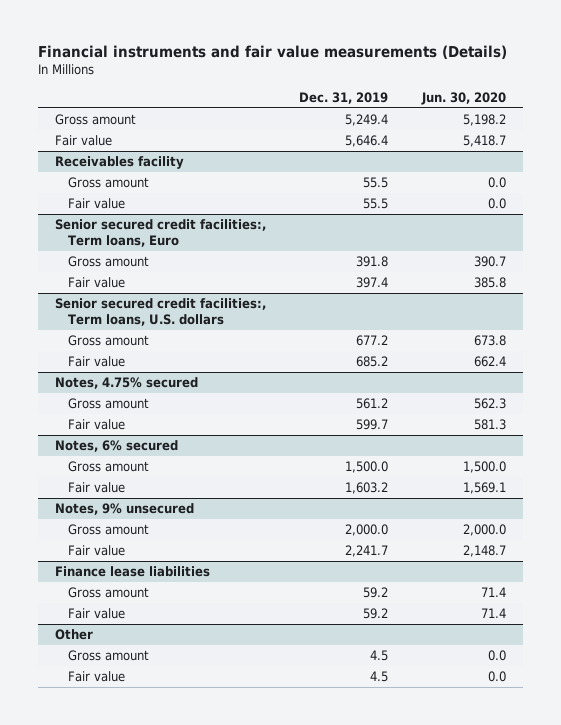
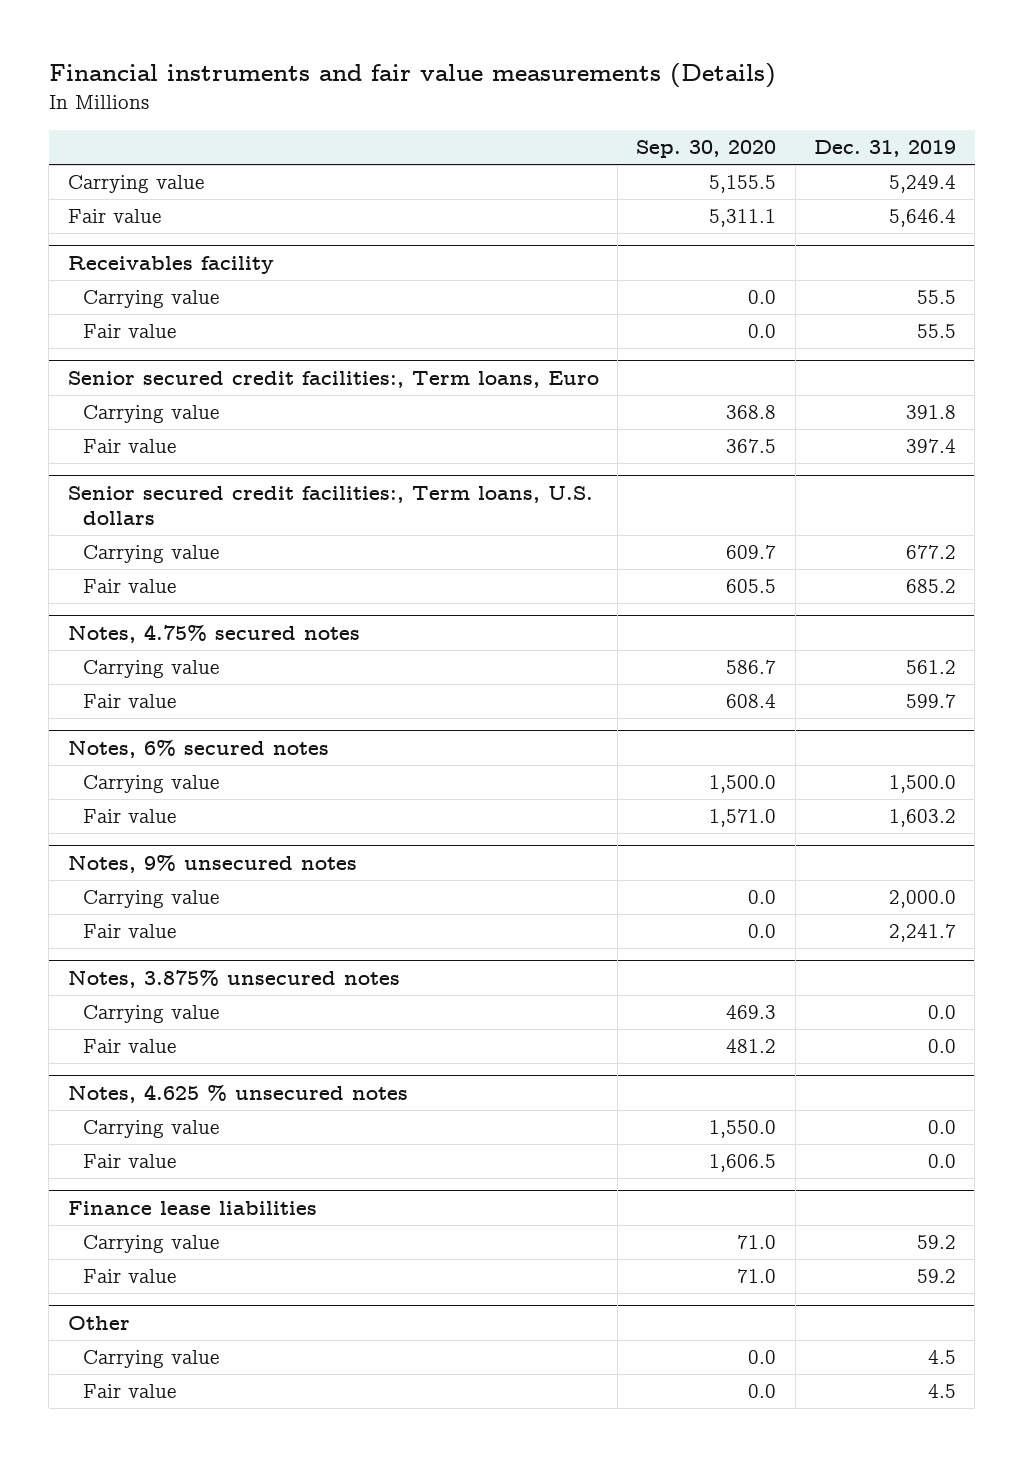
[421,91,507,105] Jun. 30, 2020 -> none
none -> [636,140,777,159] Sep. 30, 2020
[54,114,136,126] Gross amount -> [67,175,204,194] Carrying value
[68,177,150,189] Gross amount -> [82,290,219,309] Carrying value
[68,256,150,268] Gross amount -> [82,405,219,424] Carrying value
[68,335,150,347] Gross amount -> [82,545,219,564] Carrying value
[54,377,198,390] Notes, 4.75% secured -> [67,623,360,643] Notes, 4.75% secured notes
[68,398,150,410] Gross amount -> [82,660,219,679] Carrying value
[54,440,178,453] Notes, 6% secured -> [67,739,329,758] Notes, 6% secured notes
[68,461,150,473] Gross amount -> [82,775,219,794] Carrying value
[54,503,194,516] Notes, 9% unsecured -> [67,854,357,873] Notes, 9% unsecured notes
[68,524,150,536] Gross amount -> [82,890,219,909] Carrying value
none -> [67,969,400,988] Notes, 3.875% unsecured notes
none -> [82,1005,219,1024] Carrying value
none -> [82,1039,176,1054] Fair value
none -> [67,1083,408,1103] Notes, 4.625 % unsecured notes
none -> [82,1120,219,1139] Carrying value
none -> [82,1154,176,1169] Fair value
[68,587,150,599] Gross amount -> [82,1235,219,1254] Carrying value
[68,650,150,662] Gross amount -> [82,1350,219,1369] Carrying value

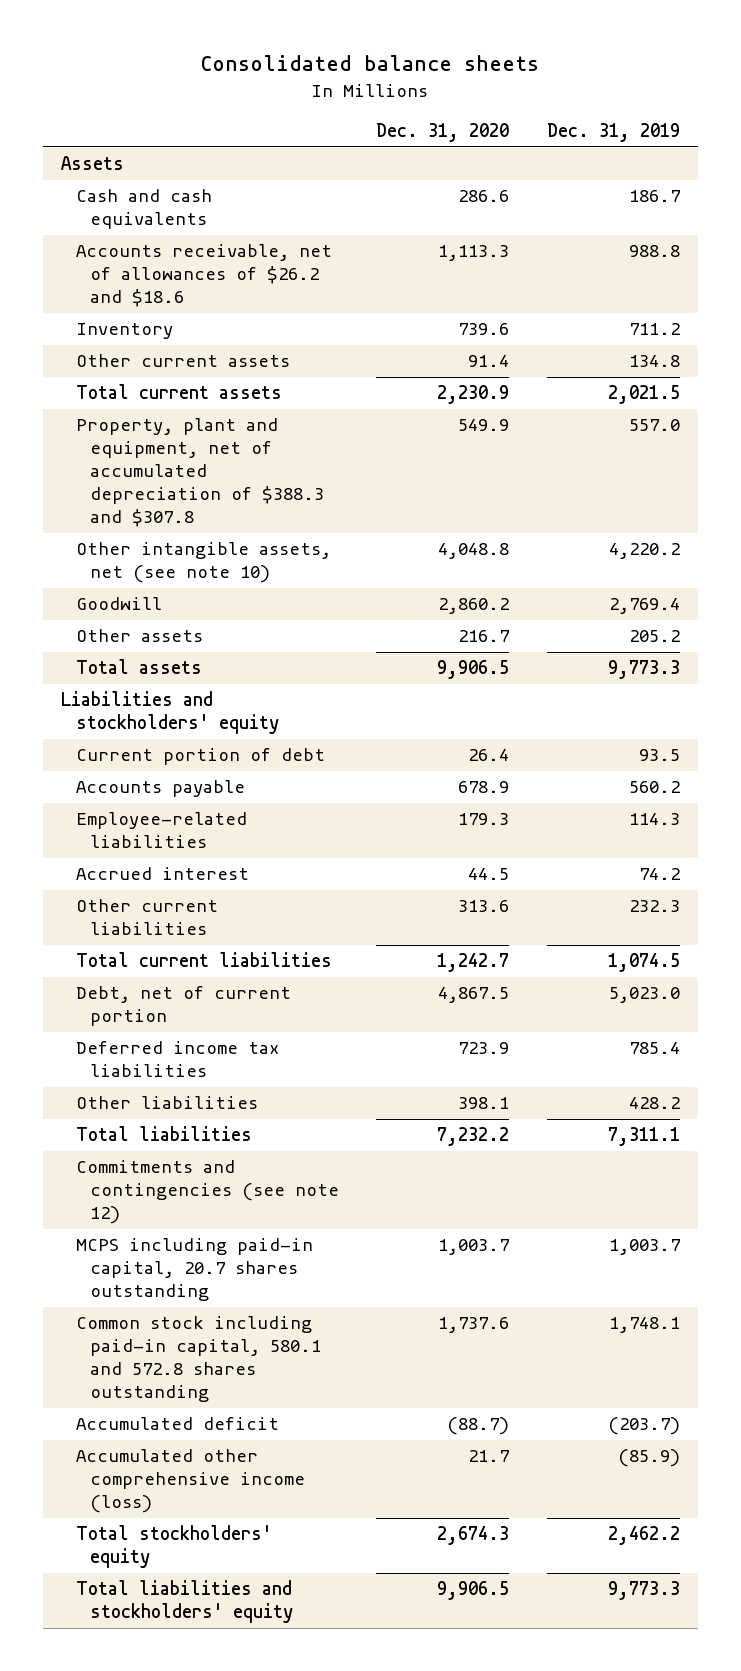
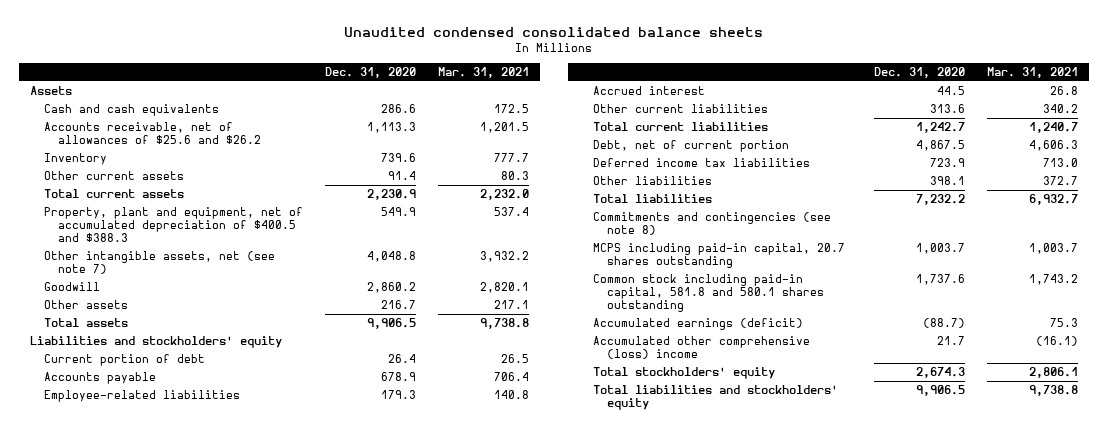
[200,55,540,72] Consolidated balance sheets -> [344,26,764,37] Unaudited condensed consolidated balance sheets
[546,123,680,143] Dec. 31, 2019 -> none
none -> [438,67,530,79] Mar. 31, 2021
[75,244,332,308] Accounts receivable, net of allowances of $26.2 and $18.6 -> [44,122,261,145] Accounts receivable, net of allowances of $25.6 and $26.2
[75,418,324,528] Property, plant and equipment, net of accumulated depreciation of $388.3 and $307.8 -> [44,207,304,243] Property, plant and equipment, net of accumulated depreciation of $400.5 and $388.3
[75,542,331,584] Other intangible assets, net (see note 10) -> [44,251,276,275] Other intangible assets, net (see note 7)
[75,1160,339,1225] Commitments and contingencies (see note 12) -> [592,212,831,236] Commitments and contingencies (see note 8)
[75,1316,321,1403] Common stock including paid-in capital, 580.1 and 572.8 shares outstanding -> [592,274,824,313] Common stock including paid-in capital, 581.8 and 580.1 shares outstanding
[75,1417,279,1431] Accumulated deficit -> [592,318,803,331] Accumulated earnings (deficit)
[75,1449,305,1514] Accumulated other comprehensive income (loss) -> [592,336,810,360] Accumulated other comprehensive (loss) income

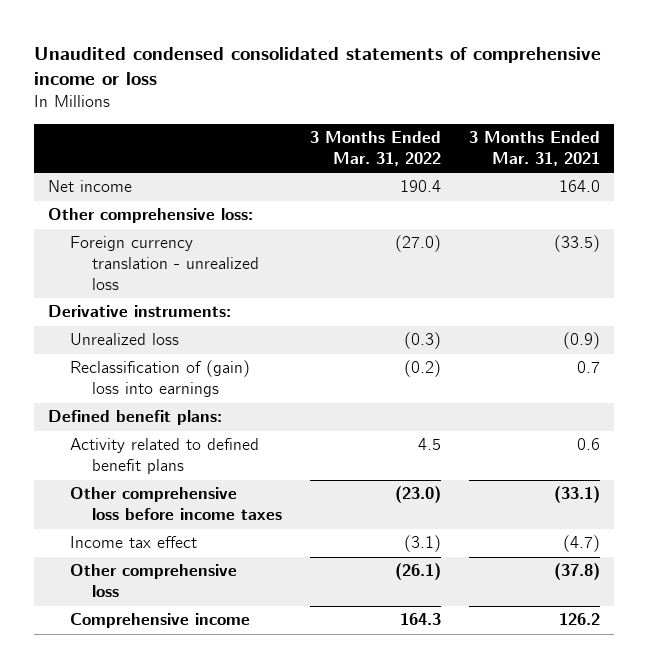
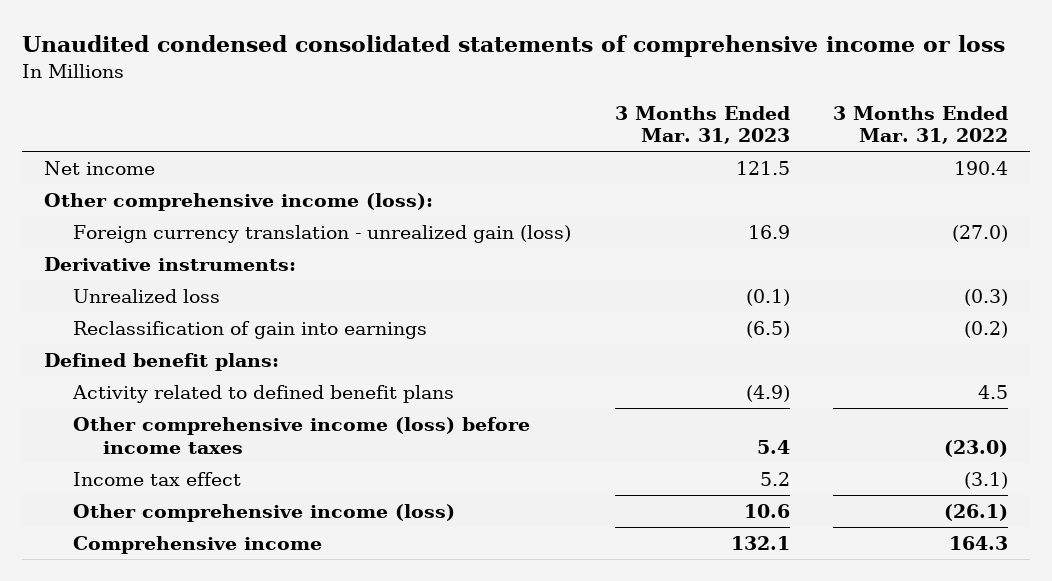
[468,131,600,167] 3 Months Ended Mar. 31, 2021 -> none
none -> [614,105,790,145] 3 Months Ended Mar. 31, 2023
[48,208,254,224] Other comprehensive loss: -> [43,192,433,211] Other comprehensive income (loss):
[70,236,259,291] Foreign currency translation - unrealized loss -> [73,224,572,243] Foreign currency translation - unrealized gain (loss)
[70,360,251,398] Reclassification of (gain) loss into earnings -> [73,320,428,339] Reclassification of gain into earnings
[70,487,282,521] Other comprehensive loss before income taxes -> [73,416,531,454] Other comprehensive income (loss) before income taxes
[70,564,238,598] Other comprehensive loss -> [73,503,456,522] Other comprehensive income (loss)

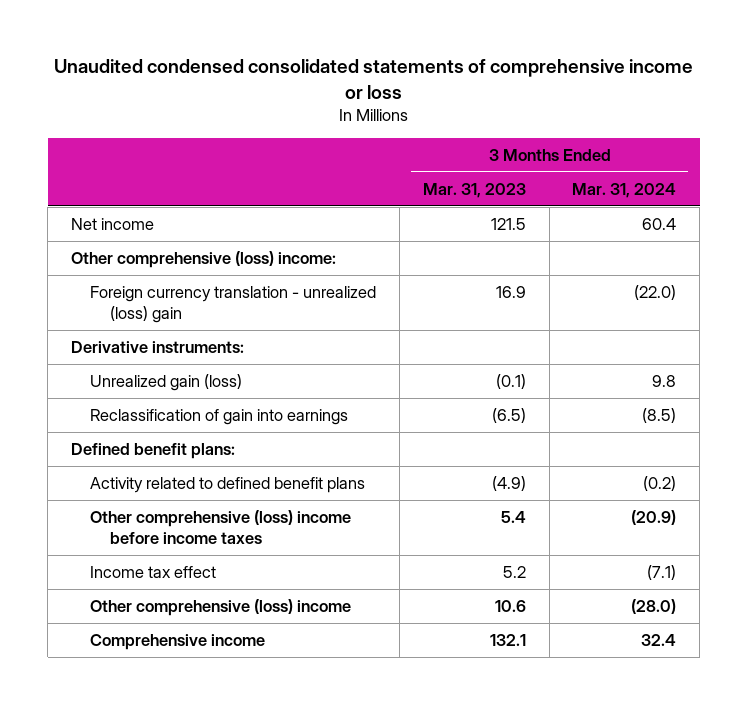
[833,105,1009,145] 3 Months Ended Mar. 31, 2022 -> none
none -> [572,182,677,198] Mar. 31, 2024
[43,192,433,211] Other comprehensive income (loss): -> [70,251,336,269] Other comprehensive (loss) income:
[73,224,572,243] Foreign currency translation - unrealized gain (loss) -> [90,286,377,324] Foreign currency translation - unrealized (loss) gain
[73,288,221,303] Unrealized loss -> [90,374,243,392] Unrealized gain (loss)
[73,416,531,454] Other comprehensive income (loss) before income taxes -> [90,510,352,545] Other comprehensive (loss) income before income taxes
[73,503,456,522] Other comprehensive income (loss) -> [90,599,352,617] Other comprehensive (loss) income

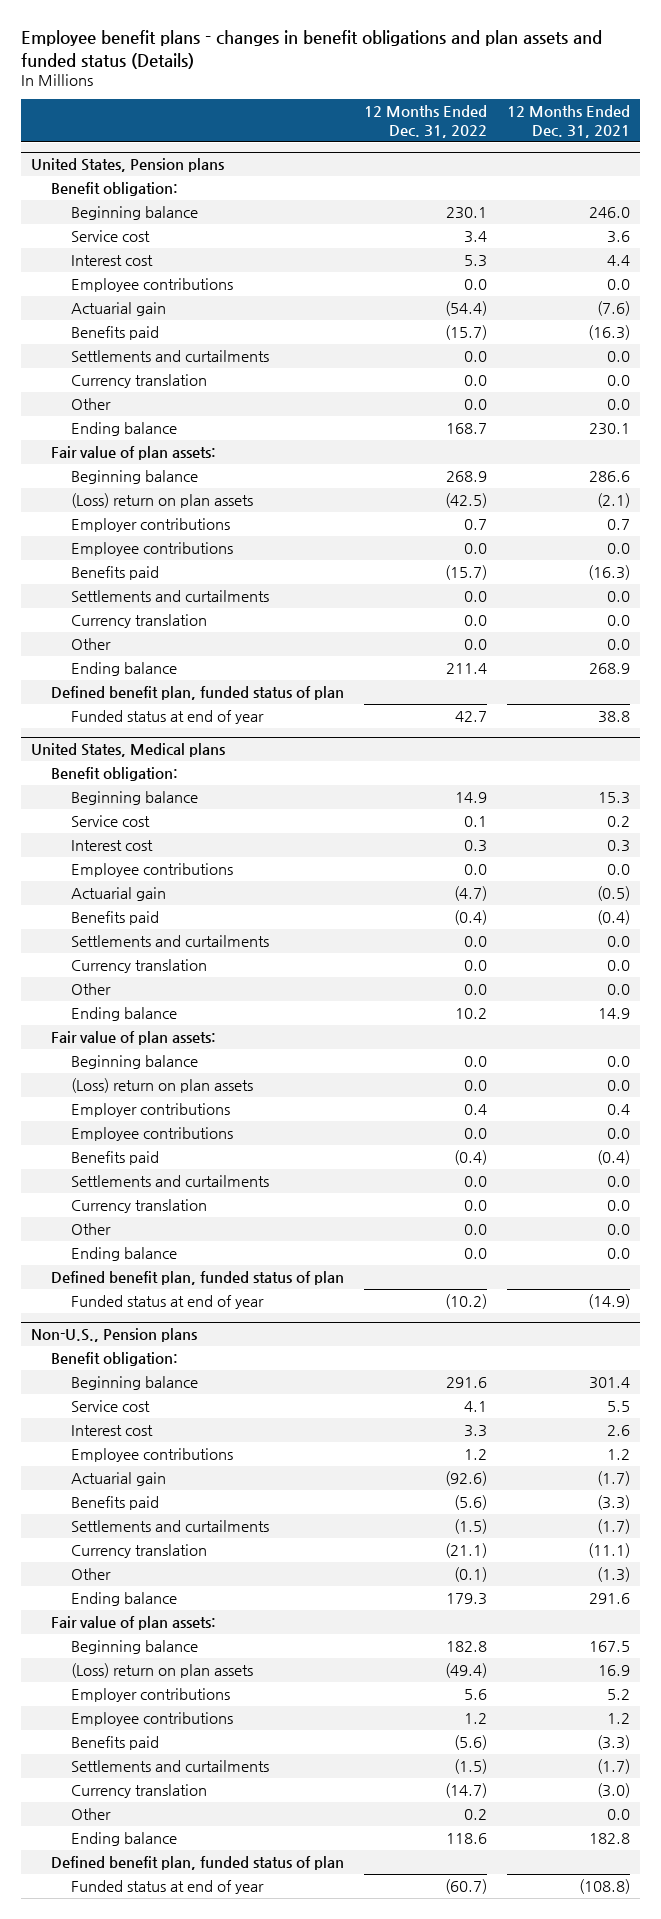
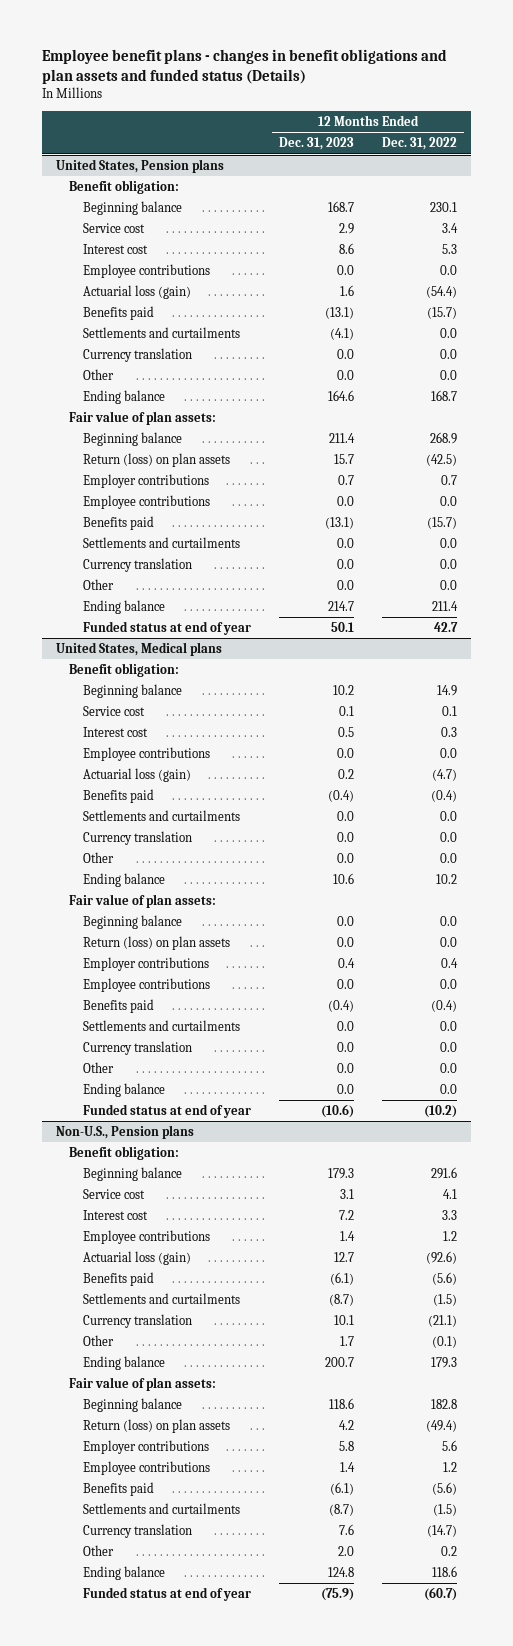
[507,105,631,138] 12 Months Ended Dec. 31, 2021 -> none
none -> [278,137,354,151] Dec. 31, 2023
[71,302,167,317] Actuarial gain -> [82,284,191,299] Actuarial loss (gain)
[71,493,254,509] (Loss) return on plan assets -> [82,452,230,467] Return (loss) on plan assets
[51,686,345,701] Defined benefit plan, funded status of plan -> none
[71,887,167,902] Actuarial gain -> [82,767,191,782] Actuarial loss (gain)
[71,1078,254,1094] (Loss) return on plan assets -> [82,935,230,950] Return (loss) on plan assets
[51,1271,345,1286] Defined benefit plan, funded status of plan -> none
[71,1472,167,1487] Actuarial gain -> [82,1250,191,1265] Actuarial loss (gain)
[71,1663,254,1679] (Loss) return on plan assets -> [82,1418,230,1433] Return (loss) on plan assets
[51,1856,345,1871] Defined benefit plan, funded status of plan -> none

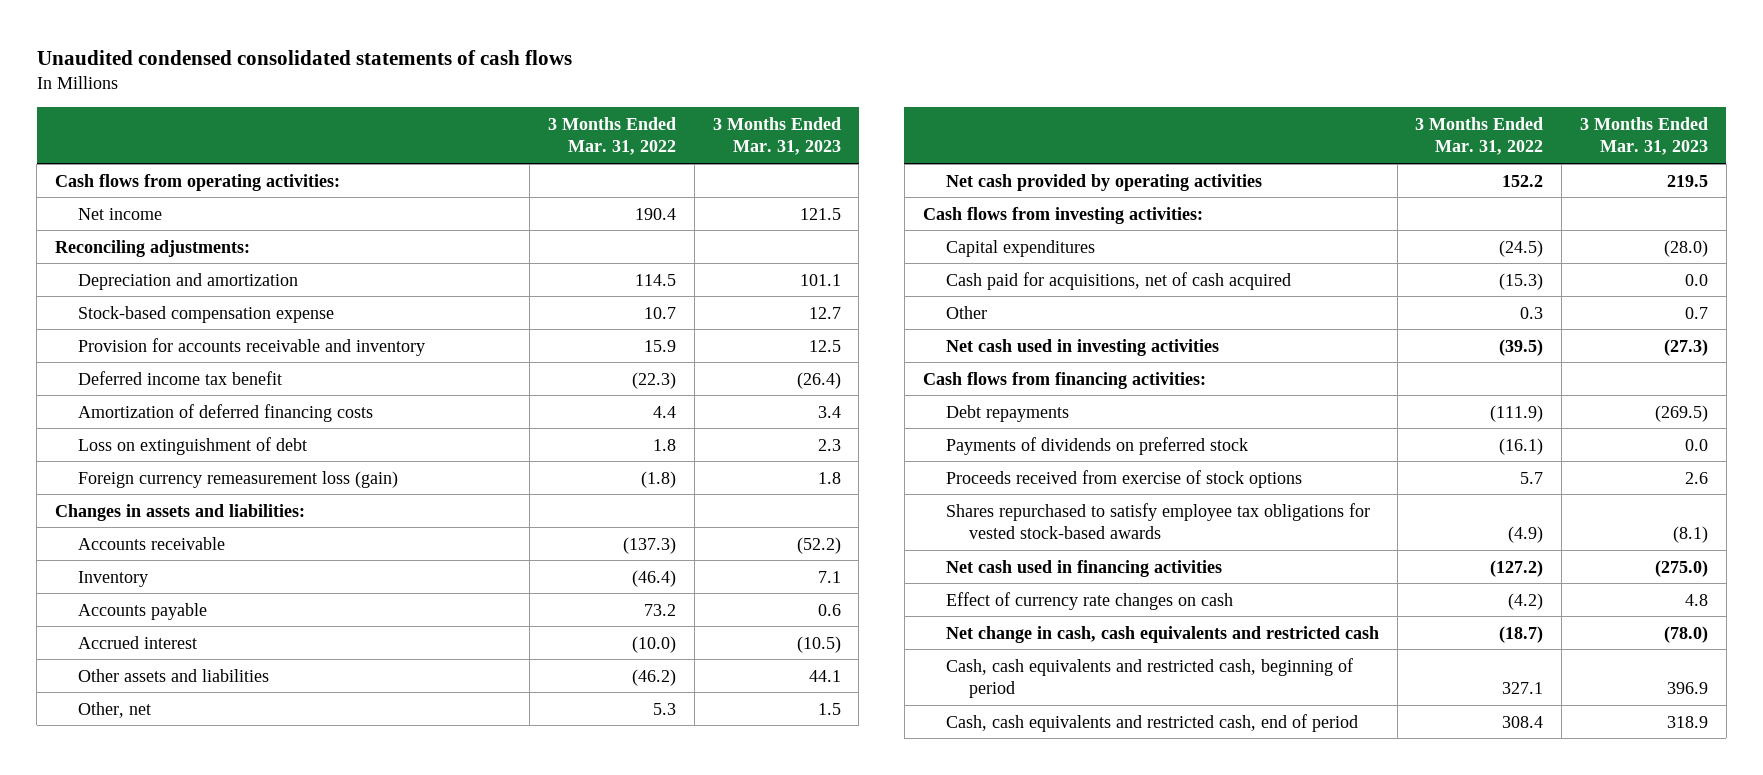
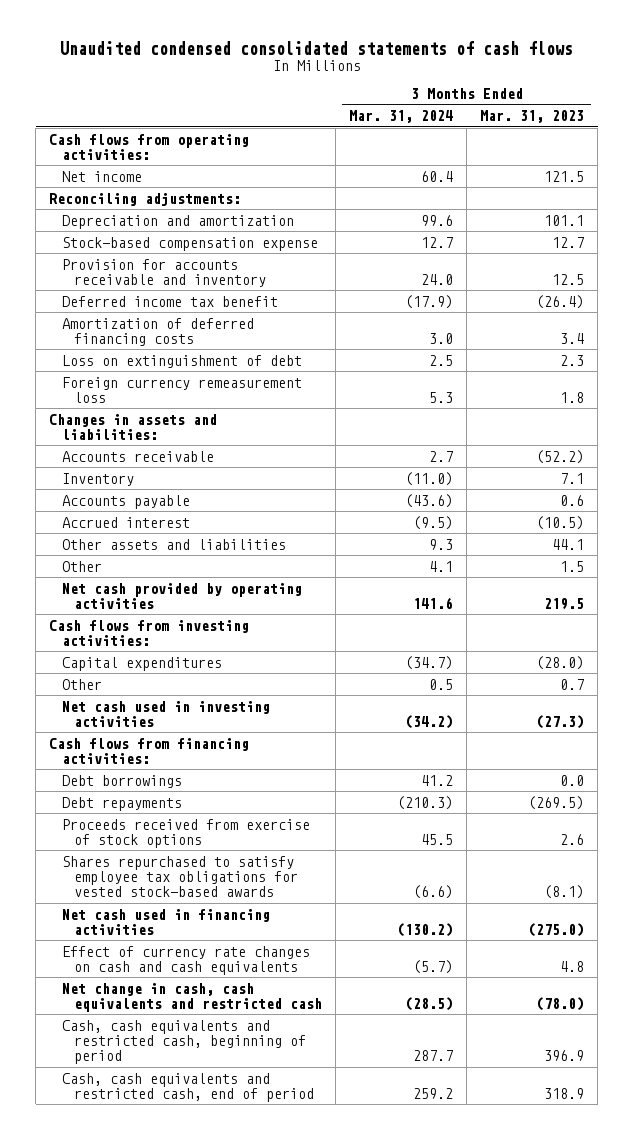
[547,117,676,156] 3 Months Ended Mar. 31, 2022 -> none
none -> [348,110,453,124] Mar. 31, 2024
[78,470,399,488] Foreign currency remeasurement loss (gain) -> [61,376,302,403] Foreign currency remeasurement loss
[78,701,152,718] Other, net -> [61,560,102,572] Other
[945,271,1291,290] Cash paid for acquisitions, net of cash acquired -> none
none -> [61,774,182,788] Debt borrowings
[945,436,1248,455] Payments of dividends on preferred stock -> none
[945,591,1233,610] Effect of currency rate changes on cash -> [61,945,310,975] Effect of currency rate changes on cash and cash equivalents

